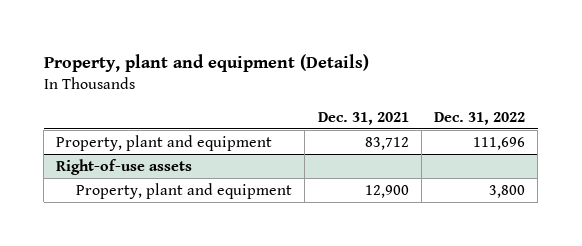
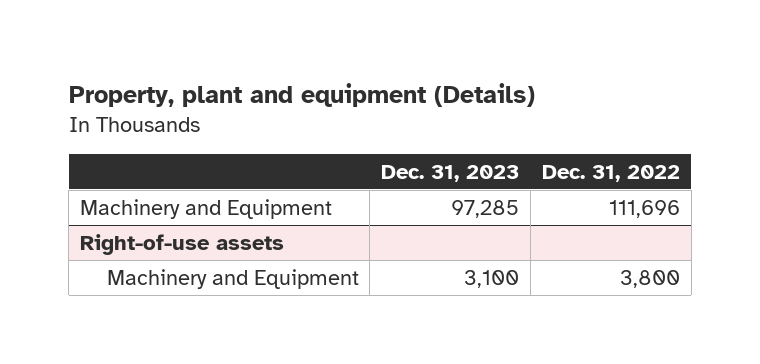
[317,111,409,125] Dec. 31, 2021 -> none
none -> [381,165,520,183] Dec. 31, 2023
[56,134,273,151] Property, plant and equipment -> [79,198,332,219] Machinery and Equipment
[76,182,293,199] Property, plant and equipment -> [106,268,359,289] Machinery and Equipment

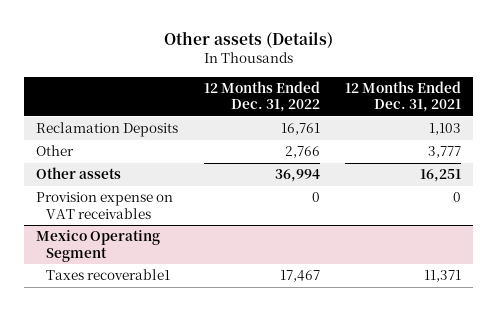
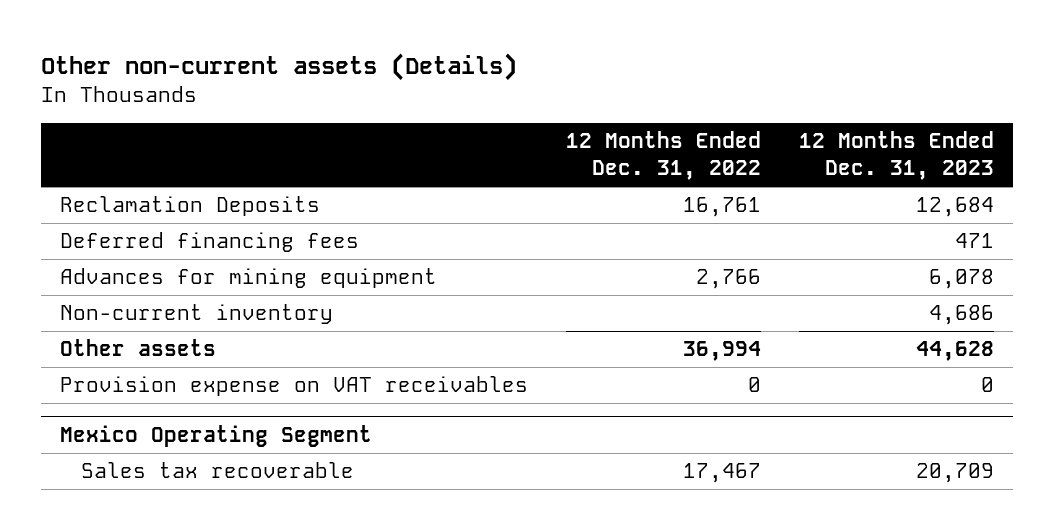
[163,30,333,48] Other assets (Details) -> [41,52,518,81] Other non-current assets (Details)
[344,81,461,113] 12 Months Ended Dec. 31, 2021 -> none
none -> [799,131,995,181] 12 Months Ended Dec. 31, 2023
none -> [60,232,360,253] Deferred financing fees
[36,145,75,157] Other -> [60,268,438,289] Advances for mining equipment
none -> [60,304,334,325] Non-current inventory
[46,269,171,281] Taxes recoverable1 -> [81,462,355,479] Sales tax recoverable

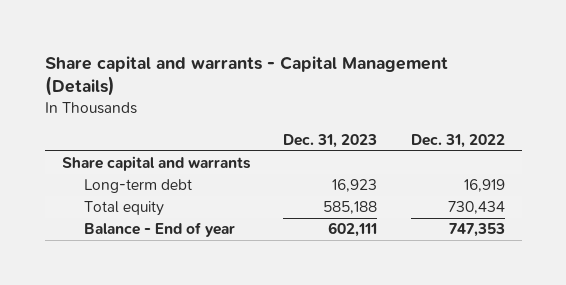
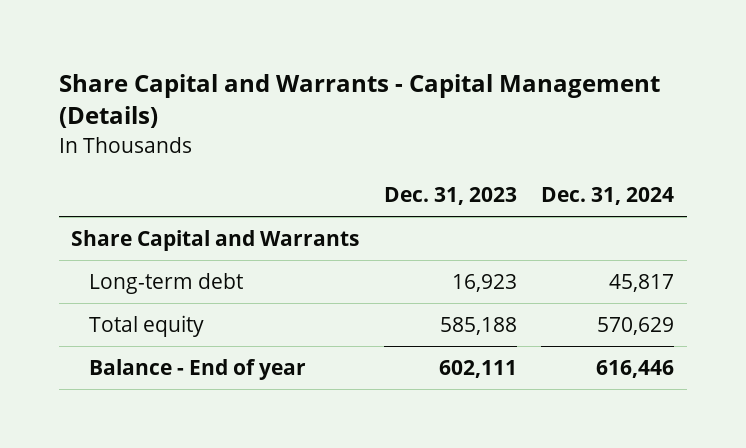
[44,55,448,97] Share capital and warrants - Capital Management (Details) -> [59,73,661,129] Share Capital and Warrants - Capital Management (Details)
[410,133,505,148] Dec. 31, 2022 -> none
none -> [541,187,675,206] Dec. 31, 2024
[61,156,251,172] Share capital and warrants -> [71,229,360,251] Share Capital and Warrants

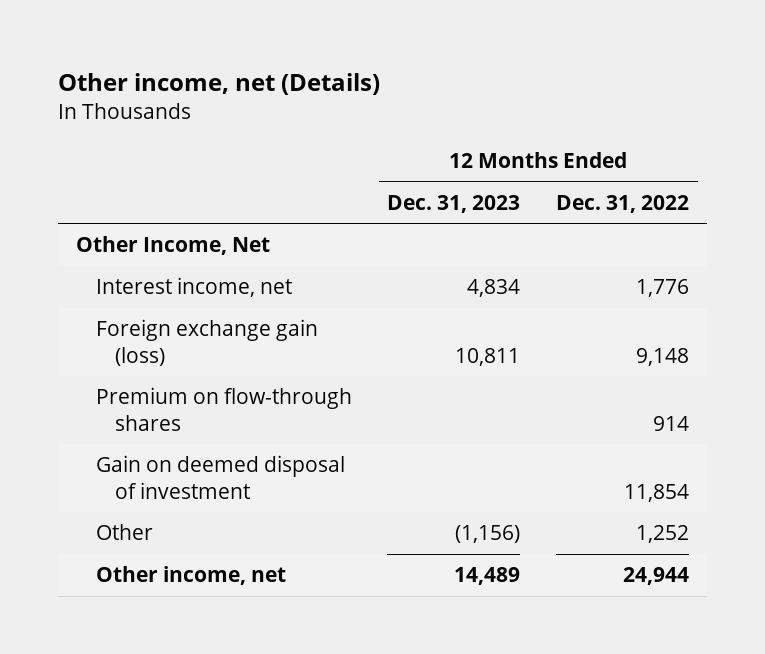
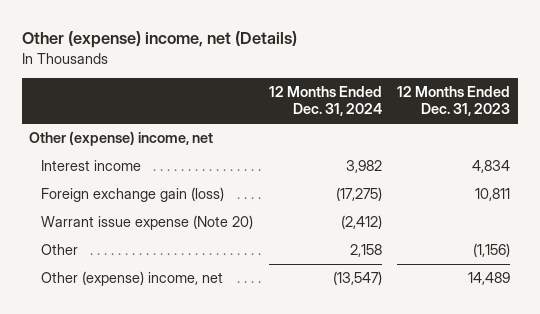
[58,72,381,95] Other income, net (Details) -> [21,31,297,49] Other (expense) income, net (Details)
[556,194,690,213] Dec. 31, 2022 -> none
none -> [268,86,382,117] 12 Months Ended Dec. 31, 2024
[76,236,271,256] Other Income, Net -> [29,131,214,147] Other (expense) income, net
[95,277,292,298] Interest income, net -> [41,160,142,172] Interest income
[95,387,352,431] Premium on flow-through shares -> none
[95,455,345,499] Gain on deemed disposal of investment -> none
none -> [41,215,254,231] Warrant issue expense (Note 20)
[95,566,286,586] Other income, net -> [41,271,224,287] Other (expense) income, net

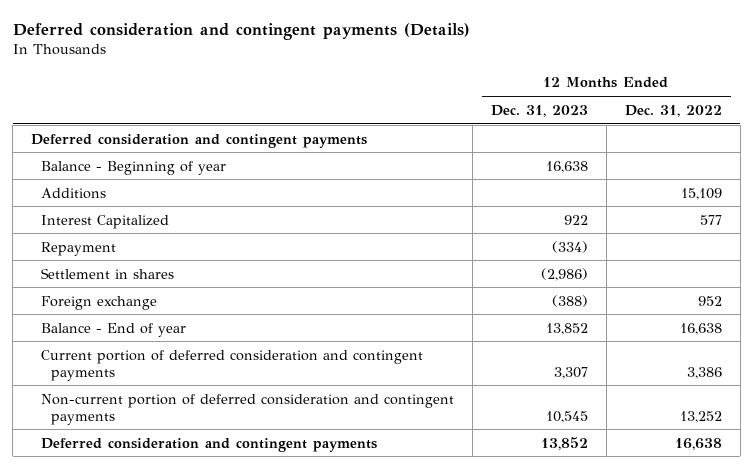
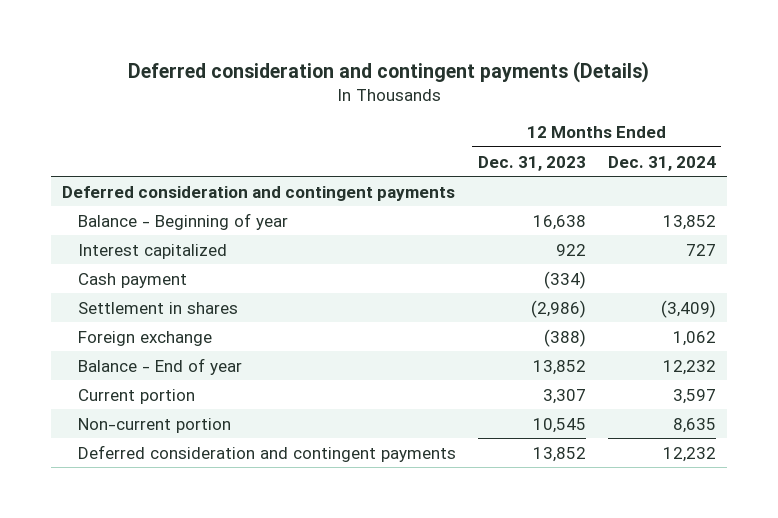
[624,104,722,117] Dec. 31, 2022 -> none
none -> [607,155,716,171] Dec. 31, 2024
[41,187,107,199] Additions -> none
[41,214,170,229] Interest Capitalized -> [77,243,227,259] Interest capitalized
[41,241,117,256] Repayment -> [77,272,187,288] Cash payment
[41,349,424,381] Current portion of deferred consideration and contingent payments -> [77,388,195,404] Current portion
[41,393,455,425] Non-current portion of deferred consideration and contingent payments -> [77,417,231,433] Non-current portion

